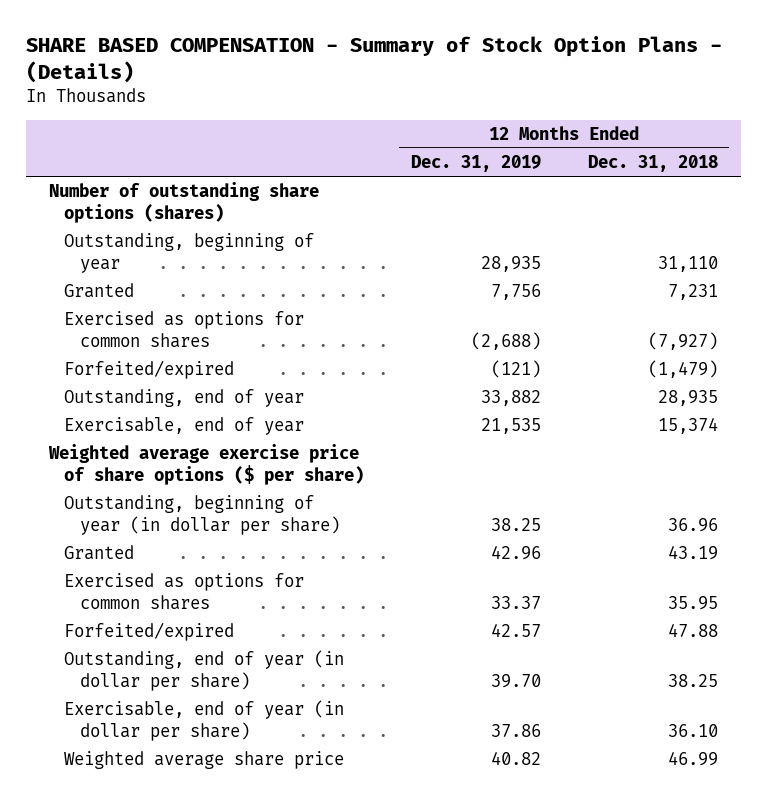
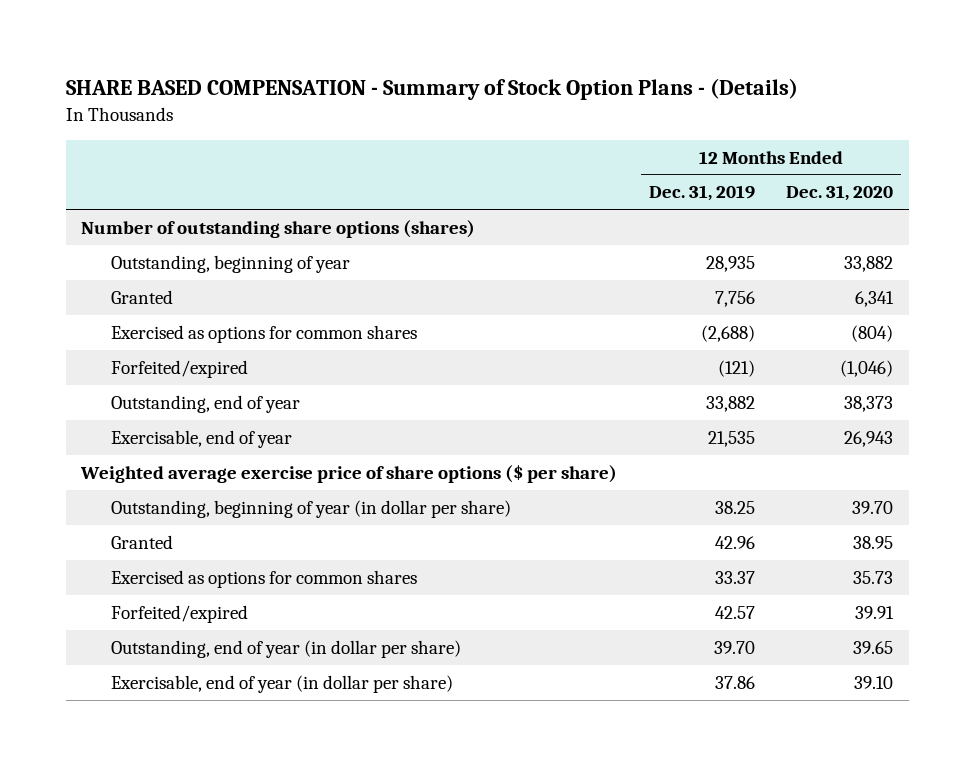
[587,154,718,172] Dec. 31, 2018 -> none
none -> [785,185,893,202] Dec. 31, 2020
[64,751,345,770] Weighted average share price -> none

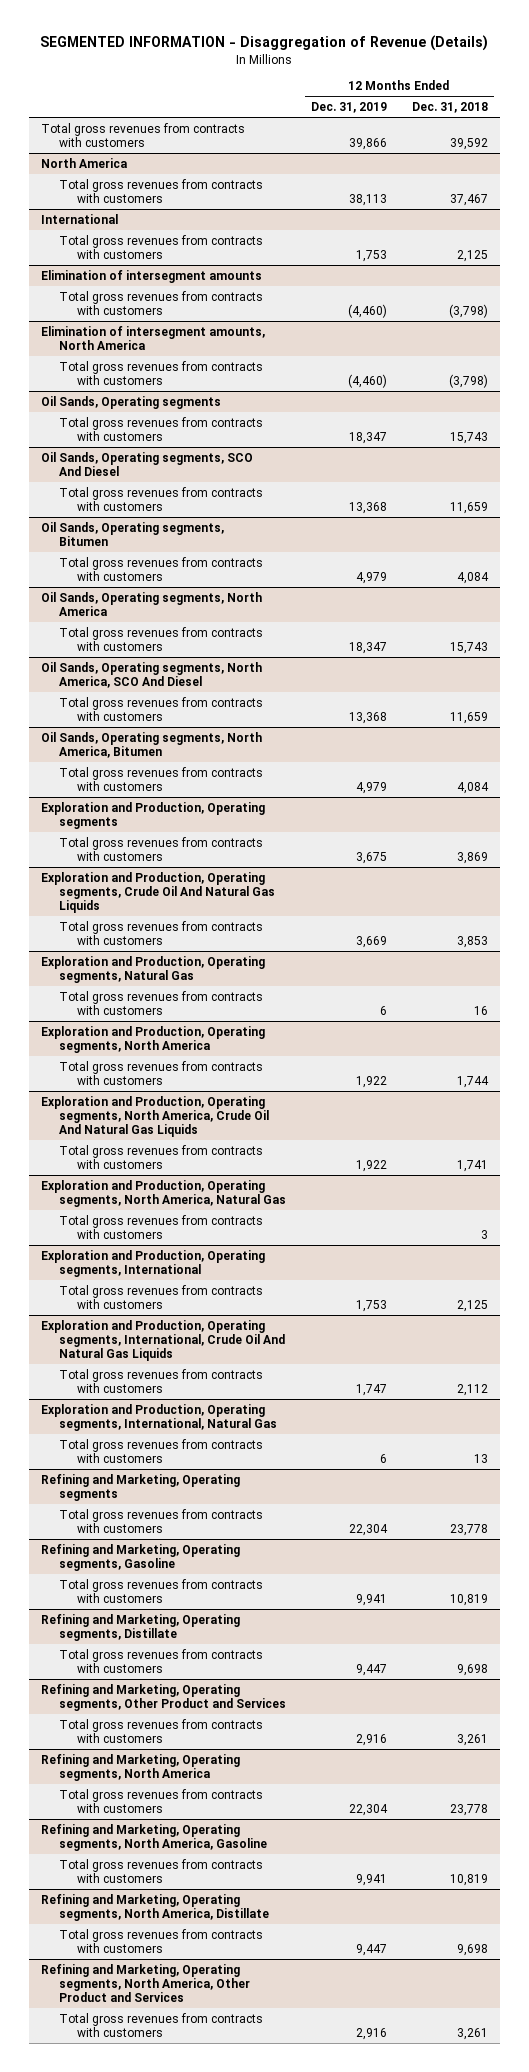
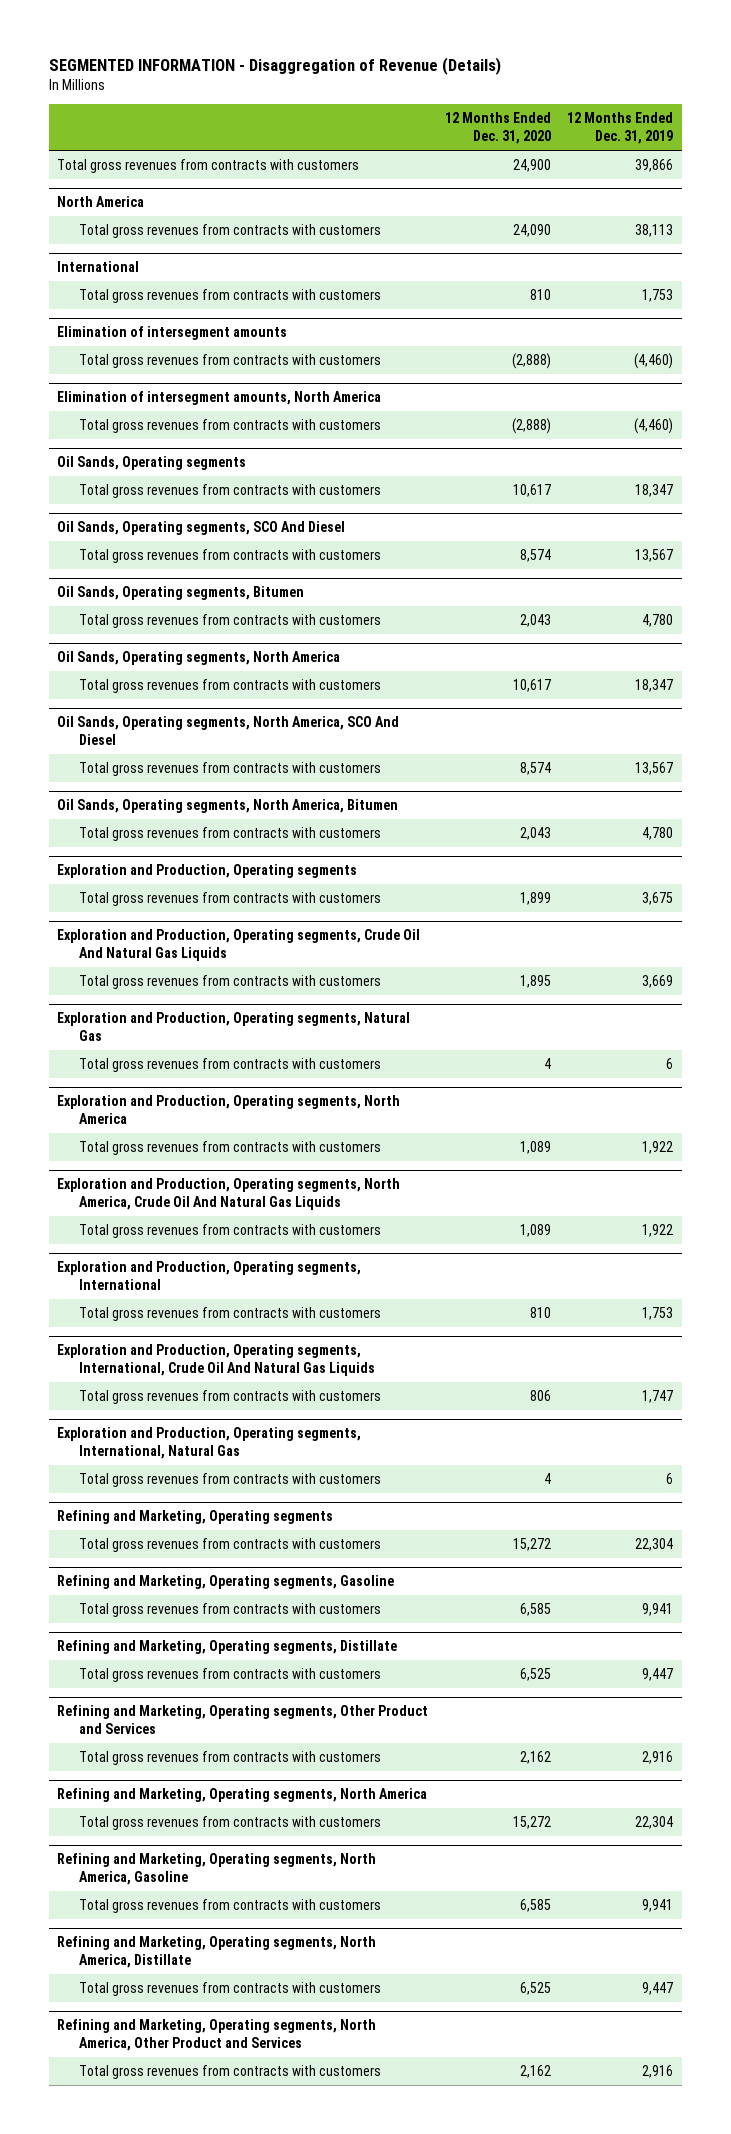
[411,102,488,114] Dec. 31, 2018 -> none
none -> [444,112,551,145] 12 Months Ended Dec. 31, 2020
[348,501,387,514] 13,368 -> [635,548,674,562] 13,567
[355,571,387,584] 4,979 -> [642,613,674,627] 4,780
[348,711,387,724] 13,368 -> [635,761,674,775] 13,567
[355,781,387,794] 4,979 -> [642,826,674,840] 4,780
[41,1179,287,1207] Exploration and Production, Operating segments, North America, Natural Gas -> none
[59,1214,264,1239] Total gross revenues from contracts with customers -> none

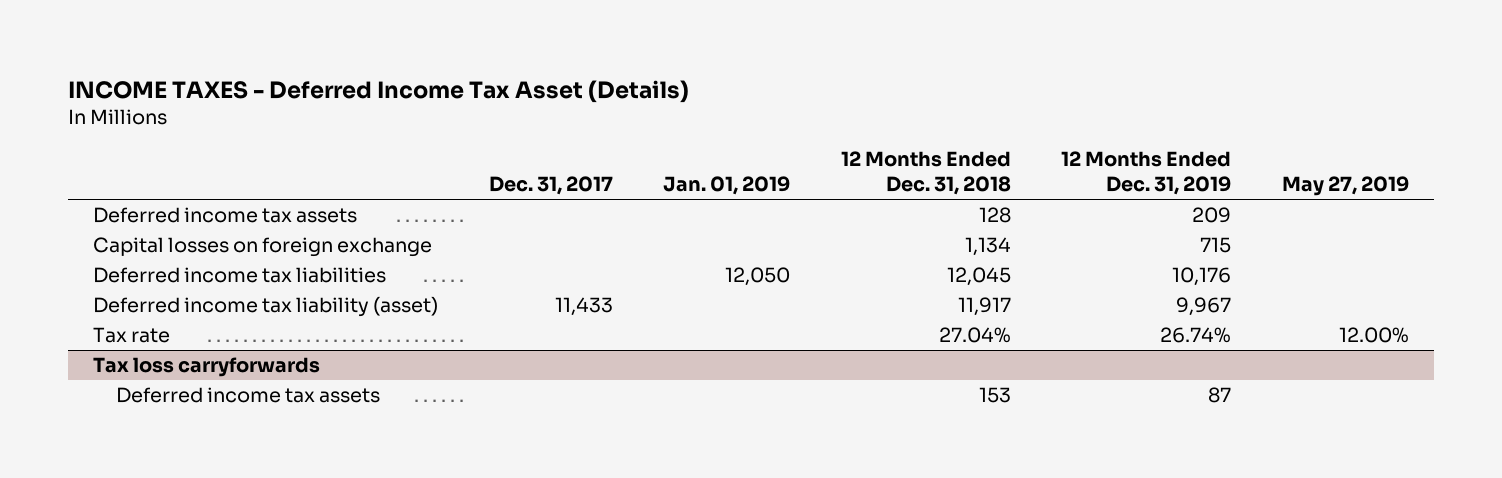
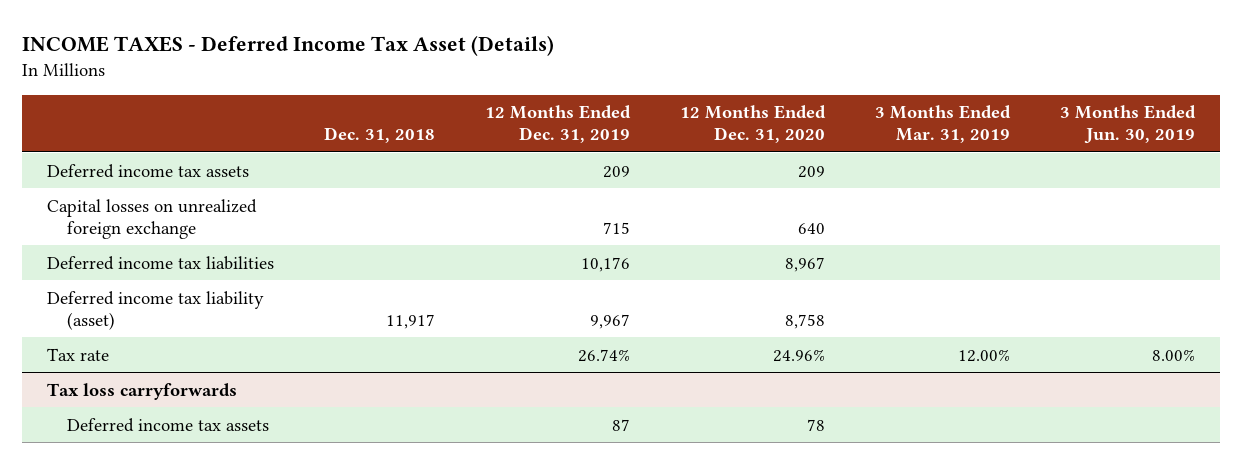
[488,176,613,196] Dec. 31, 2017 -> none
[663,176,791,196] Jan. 01, 2019 -> none
[840,151,1011,196] 12 Months Ended Dec. 31, 2018 -> none
[1281,176,1409,197] May 27, 2019 -> none
none -> [324,127,436,144] Dec. 31, 2018
none -> [680,105,827,144] 12 Months Ended Dec. 31, 2020
none -> [875,105,1012,144] 3 Months Ended Mar. 31, 2019
none -> [1060,105,1197,145] 3 Months Ended Jun. 30, 2019
[93,237,433,258] Capital losses on foreign exchange -> [47,198,258,239] Capital losses on unrealized foreign exchange

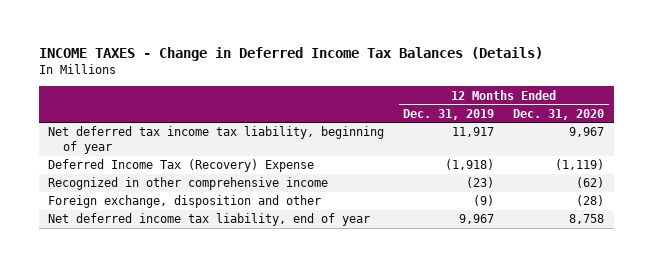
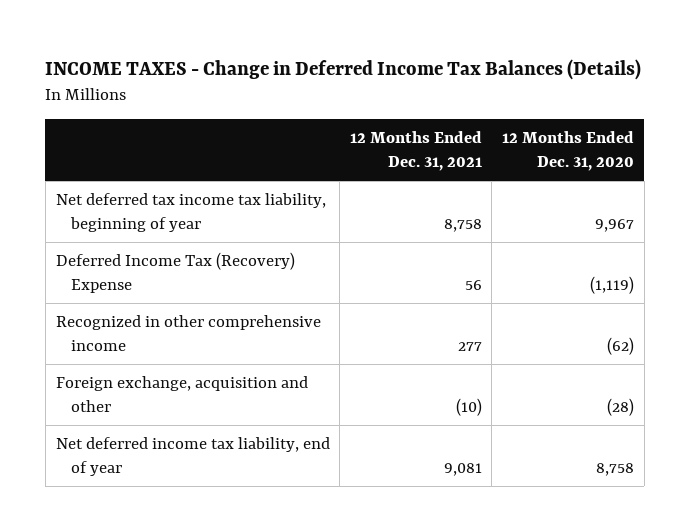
[403,108,495,120] Dec. 31, 2019 -> none
none -> [349,130,482,172] 12 Months Ended Dec. 31, 2021
[48,195,322,209] Foreign exchange, disposition and other -> [55,375,308,413] Foreign exchange, acquisition and other

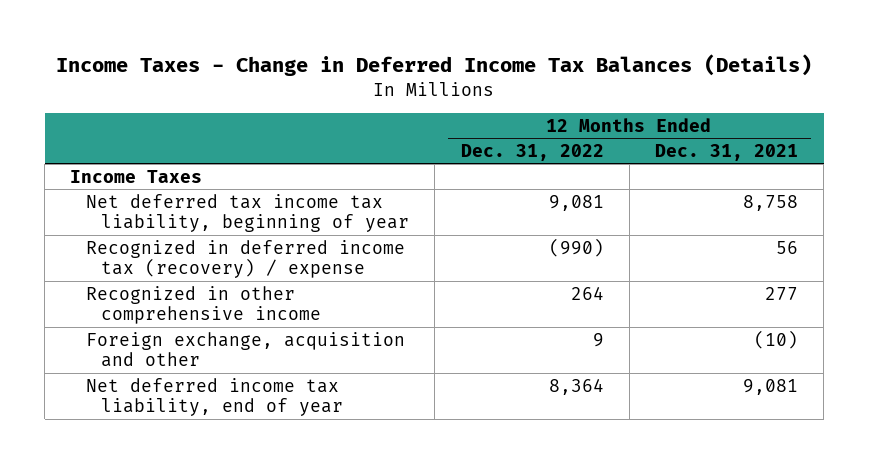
[45,58,642,80] INCOME TAXES - Change in Deferred Income Tax Balances (Details) -> [56,53,813,76] Income Taxes - Change in Deferred Income Tax Balances (Details)
[502,130,635,172] 12 Months Ended Dec. 31, 2020 -> none
none -> [460,144,604,162] Dec. 31, 2022
none -> [70,169,203,183] Income Taxes
[55,251,295,294] Deferred Income Tax (Recovery) Expense -> [85,239,405,279] Recognized in deferred income tax (recovery) / expense

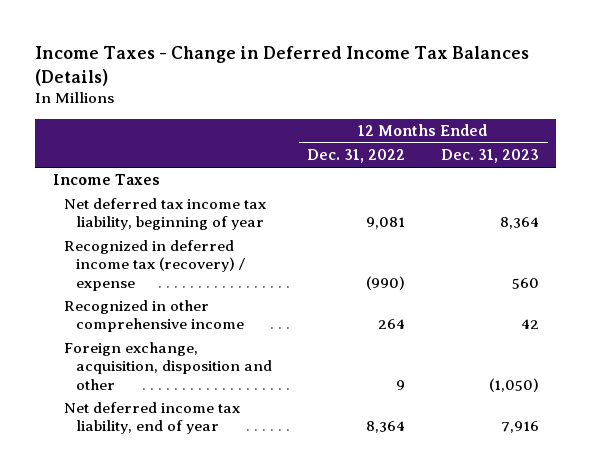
[655,144,799,162] Dec. 31, 2021 -> none
none -> [440,149,539,164] Dec. 31, 2023
[85,331,405,368] Foreign exchange, acquisition and other -> [64,342,273,390] Foreign exchange, acquisition, disposition and other

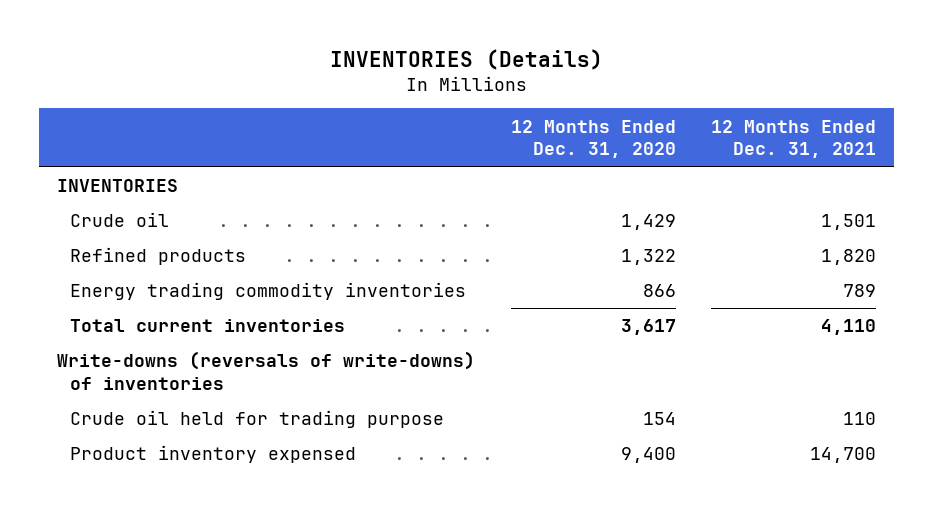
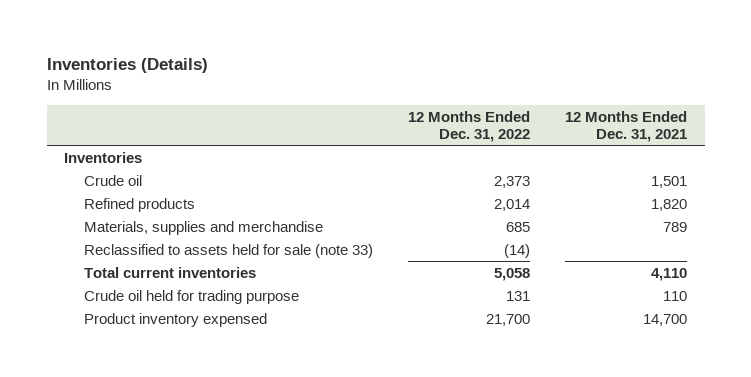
[329,48,603,70] INVENTORIES (Details) -> [46,57,208,73] Inventories (Details)
[510,119,676,159] 12 Months Ended Dec. 31, 2020 -> none
none -> [407,110,530,143] 12 Months Ended Dec. 31, 2022
[57,179,179,193] INVENTORIES -> [64,151,143,163] Inventories
[70,282,467,301] Energy trading commodity inventories -> [83,220,323,235] Materials, supplies and merchandise
none -> [83,243,373,258] Reclassified to assets held for sale (note 33)
[57,351,476,391] Write-downs (reversals of write-downs) of inventories -> none

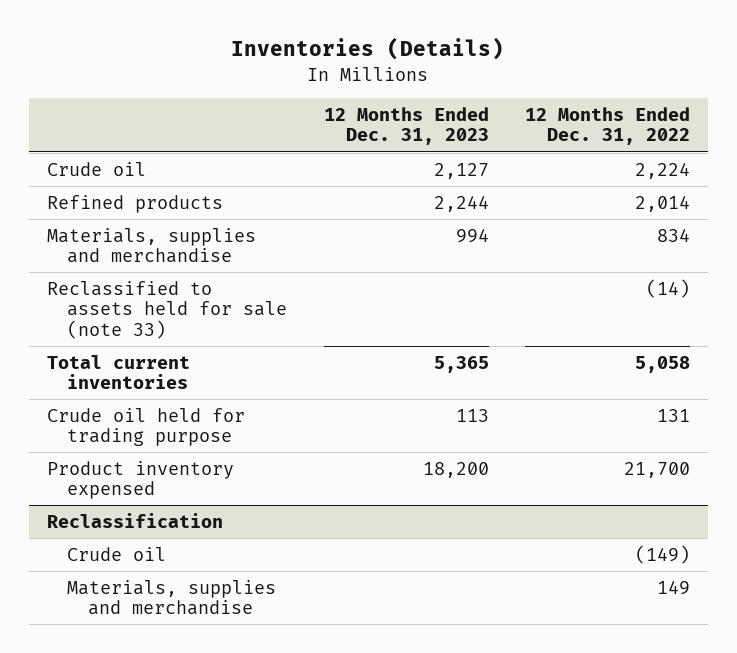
[565,110,688,143] 12 Months Ended Dec. 31, 2021 -> none
none -> [323,107,489,146] 12 Months Ended Dec. 31, 2023
[64,151,143,163] Inventories -> none
[493,175,530,188] 2,373 -> [634,162,690,179] 2,224
[505,221,530,232] 685 -> [656,228,690,242] 834
none -> [46,512,223,528] Reclassification
none -> [67,546,167,561] Crude oil
none -> [67,579,277,616] Materials, supplies and merchandise

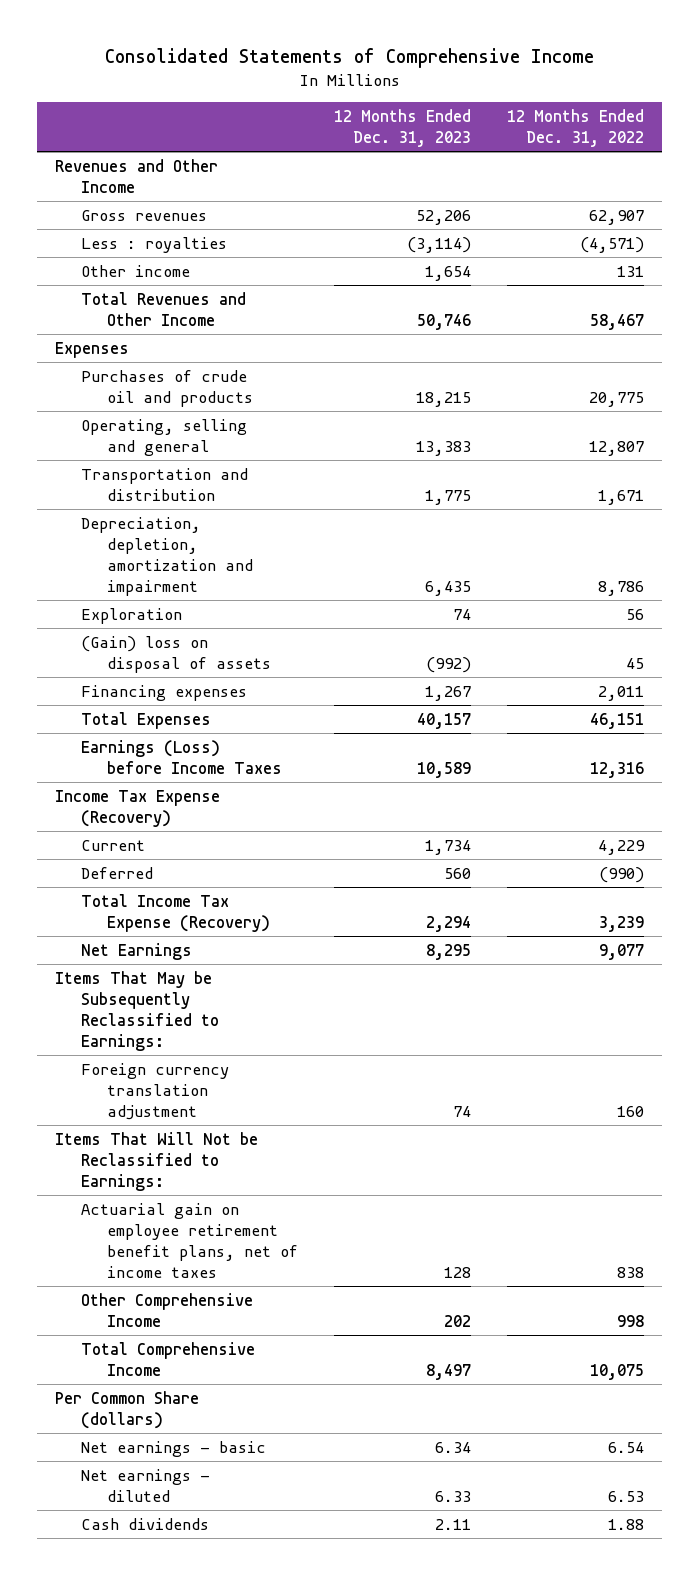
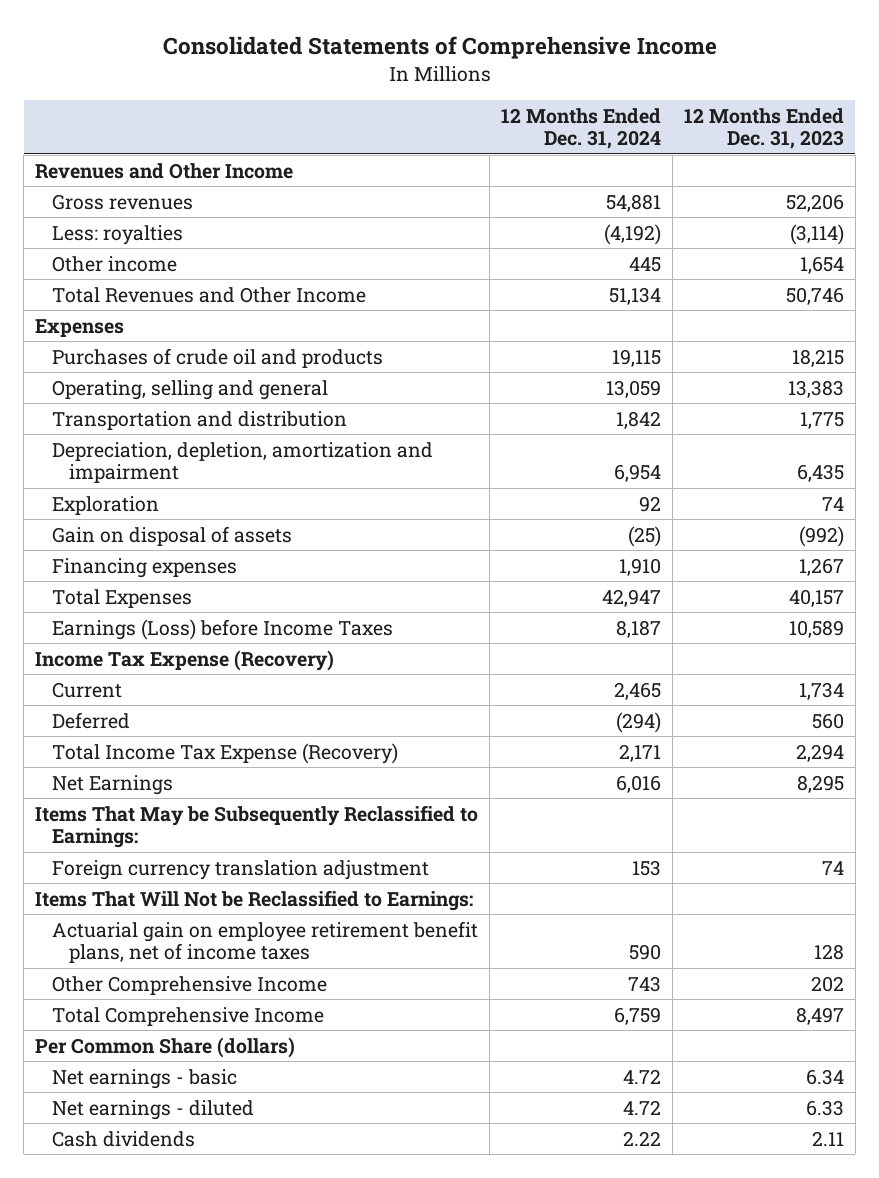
[507,109,645,147] 12 Months Ended Dec. 31, 2022 -> none
none -> [501,107,662,150] 12 Months Ended Dec. 31, 2024
[81,236,228,253] Less : royalties -> [52,224,184,245] Less: royalties
[81,635,272,673] (Gain) loss on disposal of assets -> [52,525,293,546] Gain on disposal of assets

